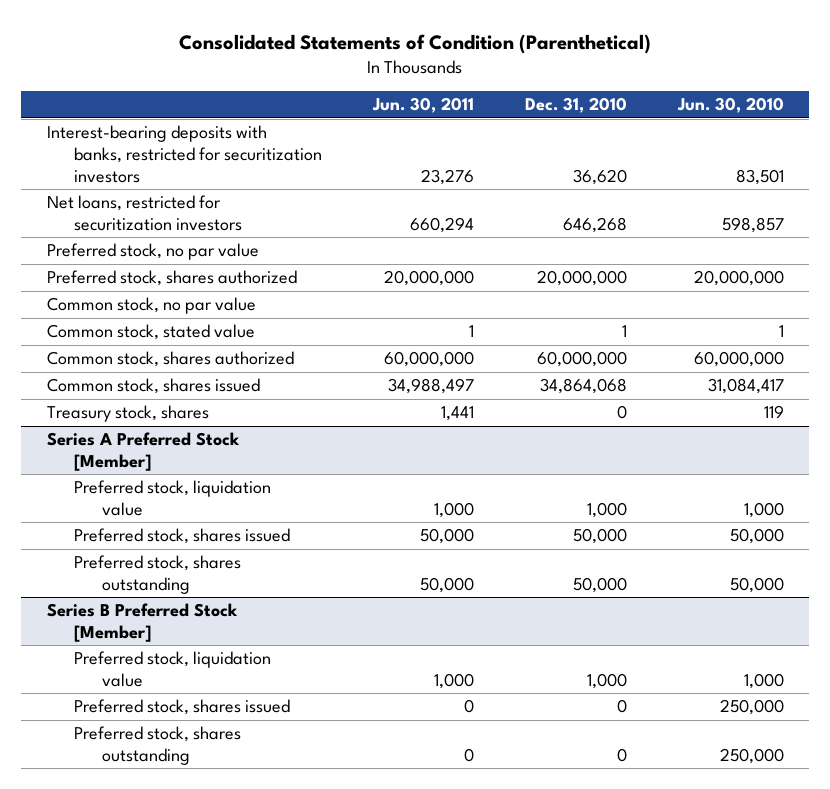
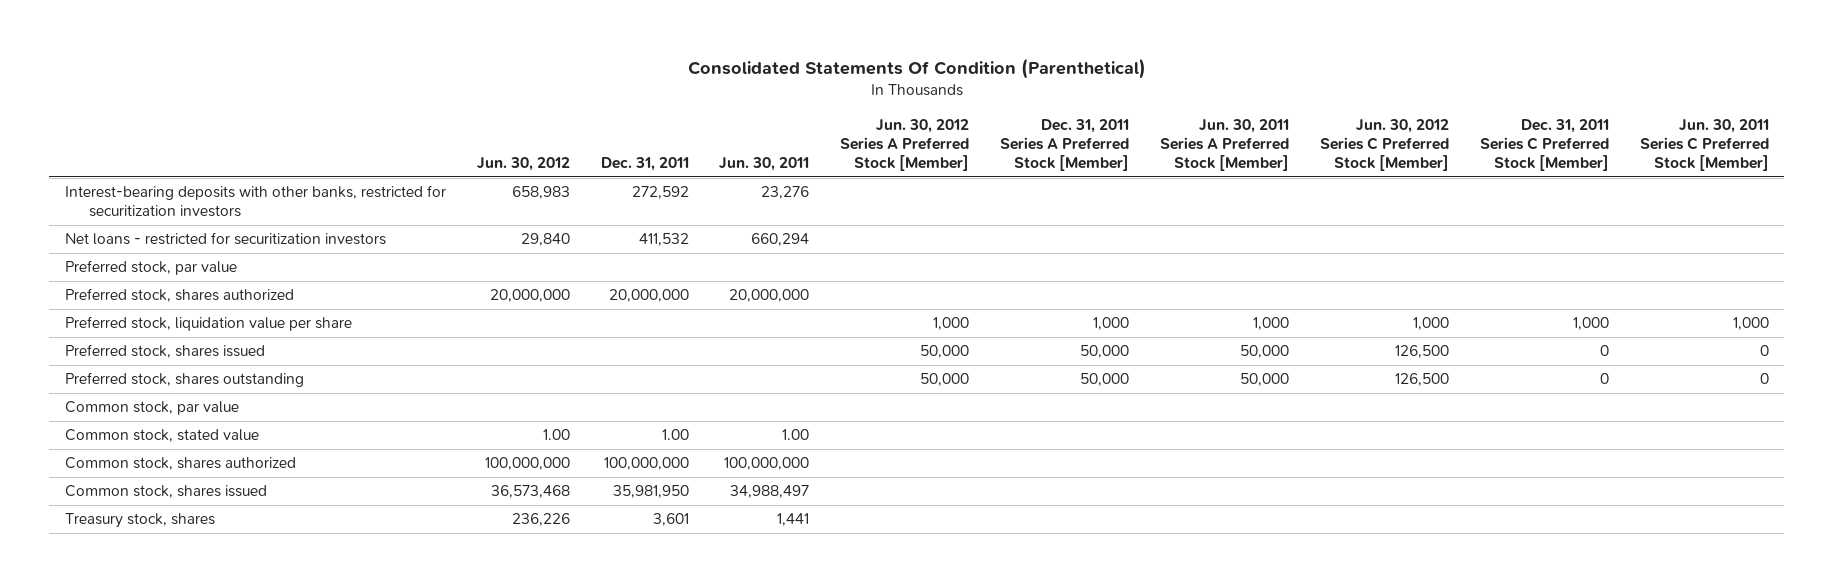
[179,33,652,54] Consolidated Statements of Condition (Parenthetical) -> [687,57,1146,79] Consolidated Statements Of Condition (Parenthetical)
[524,97,627,114] Dec. 31, 2010 -> none
[676,97,784,114] Jun. 30, 2010 -> none
none -> [476,157,570,172] Jun. 30, 2012
none -> [600,157,689,172] Dec. 31, 2011
none -> [840,118,970,172] Jun. 30, 2012 Series A Preferred Stock [Member]
none -> [1000,118,1130,172] Dec. 31, 2011 Series A Preferred Stock [Member]
none -> [1159,118,1289,172] Jun. 30, 2011 Series A Preferred Stock [Member]
none -> [1319,118,1449,172] Jun. 30, 2012 Series C Preferred Stock [Member]
none -> [1479,118,1609,172] Dec. 31, 2011 Series C Preferred Stock [Member]
none -> [1639,118,1769,172] Jun. 30, 2011 Series C Preferred Stock [Member]
[46,125,323,183] Interest-bearing deposits with banks, restricted for securitization investors -> [64,185,446,218] Interest-bearing deposits with other banks, restricted for securitization investors
[46,195,243,231] Net loans, restricted for securitization investors -> [64,232,386,246] Net loans - restricted for securitization investors
[46,243,259,261] Preferred stock, no par value -> [64,260,237,276] Preferred stock, par value
none -> [64,316,352,332] Preferred stock, liquidation value per share
none -> [64,344,265,359] Preferred stock, shares issued
none -> [64,372,304,388] Preferred stock, shares outstanding
[46,297,256,315] Common stock, no par value -> [64,401,239,416] Common stock, par value
[469,325,475,338] 1 -> [782,429,810,441] 1.00
[384,351,475,368] 60,000,000 -> [724,457,810,471] 100,000,000
[46,432,240,471] Series A Preferred Stock [Member] -> none
[74,480,272,516] Preferred stock, liquidation value -> none
[74,528,291,545] Preferred stock, shares issued -> none
[74,555,242,594] Preferred stock, shares outstanding -> none
[46,603,238,642] Series B Preferred Stock [Member] -> none
[74,651,272,687] Preferred stock, liquidation value -> none
[74,699,291,716] Preferred stock, shares issued -> none
[74,726,242,765] Preferred stock, shares outstanding -> none

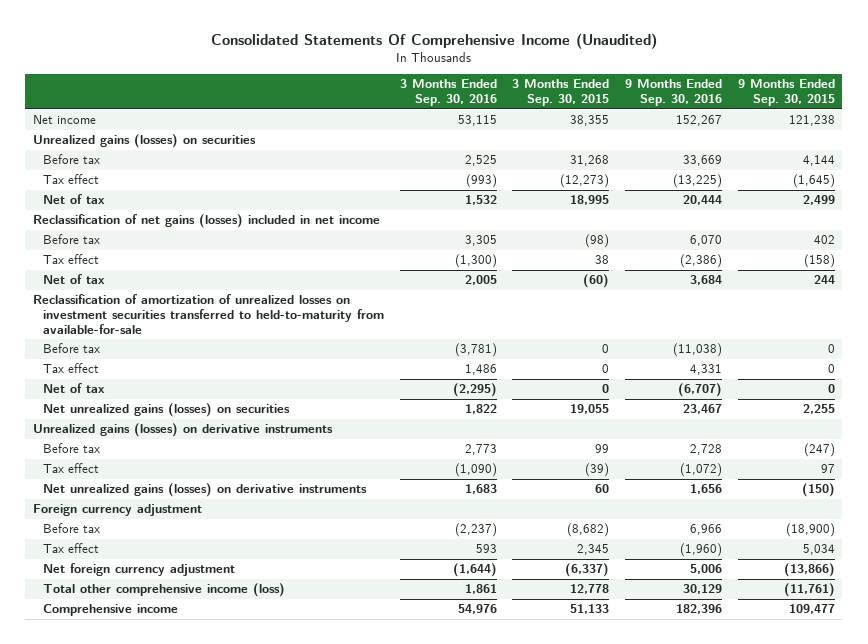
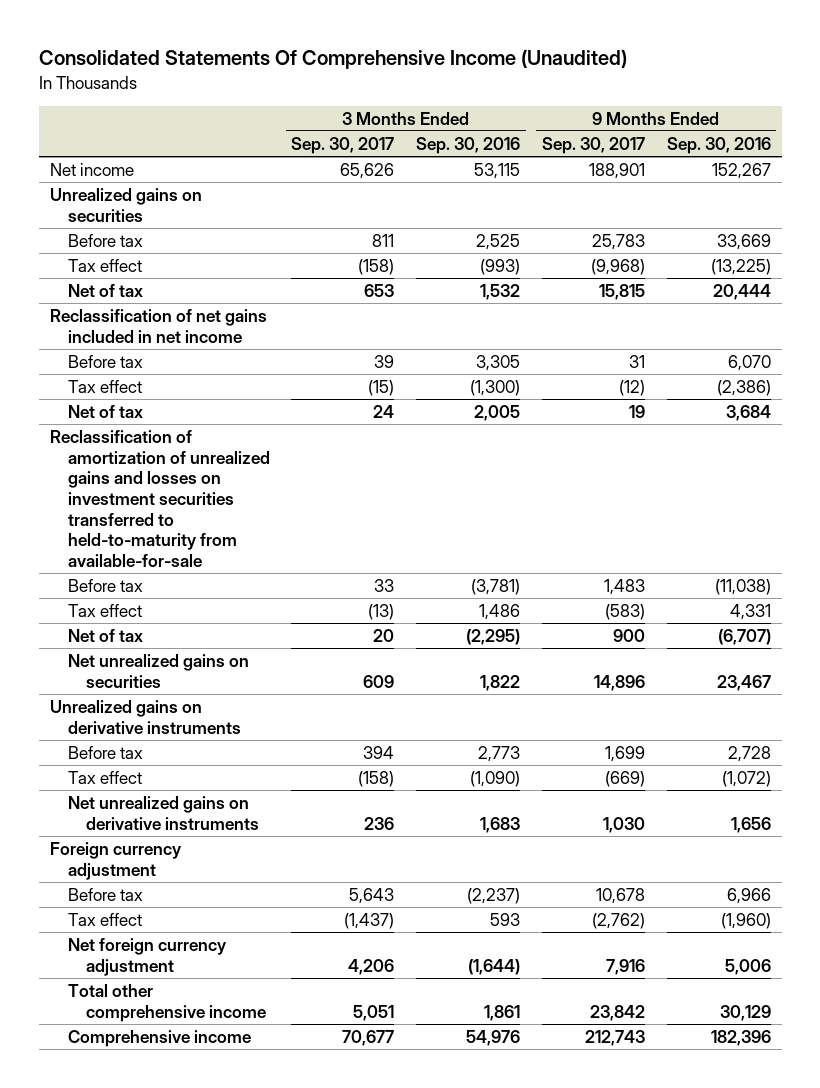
[512,79,610,106] 3 Months Ended Sep. 30, 2015 -> none
[737,79,835,106] 9 Months Ended Sep. 30, 2015 -> none
none -> [291,136,395,154] Sep. 30, 2017
none -> [541,136,645,154] Sep. 30, 2017
[33,134,257,149] Unrealized gains (losses) on securities -> [49,187,202,222] Unrealized gains on securities
[33,214,381,229] Reclassification of net gains (losses) included in net income -> [49,308,267,343] Reclassification of net gains included in net income
[33,294,385,334] Reclassification of amortization of unrealized losses on investment securities transferred to held-to-maturity from available-for-sale -> [49,429,270,567] Reclassification of amortization of unrealized gains and losses on investment securities transferred to held-to-maturity from available-for-sale
[43,403,291,418] Net unrealized gains (losses) on securities -> [67,653,249,688] Net unrealized gains on securities
[33,423,334,438] Unrealized gains (losses) on derivative instruments -> [49,699,241,734] Unrealized gains on derivative instruments
[43,483,368,498] Net unrealized gains (losses) on derivative instruments -> [67,795,259,830] Net unrealized gains on derivative instruments
[43,583,286,598] Total other comprehensive income (loss) -> [67,983,266,1022] Total other comprehensive income

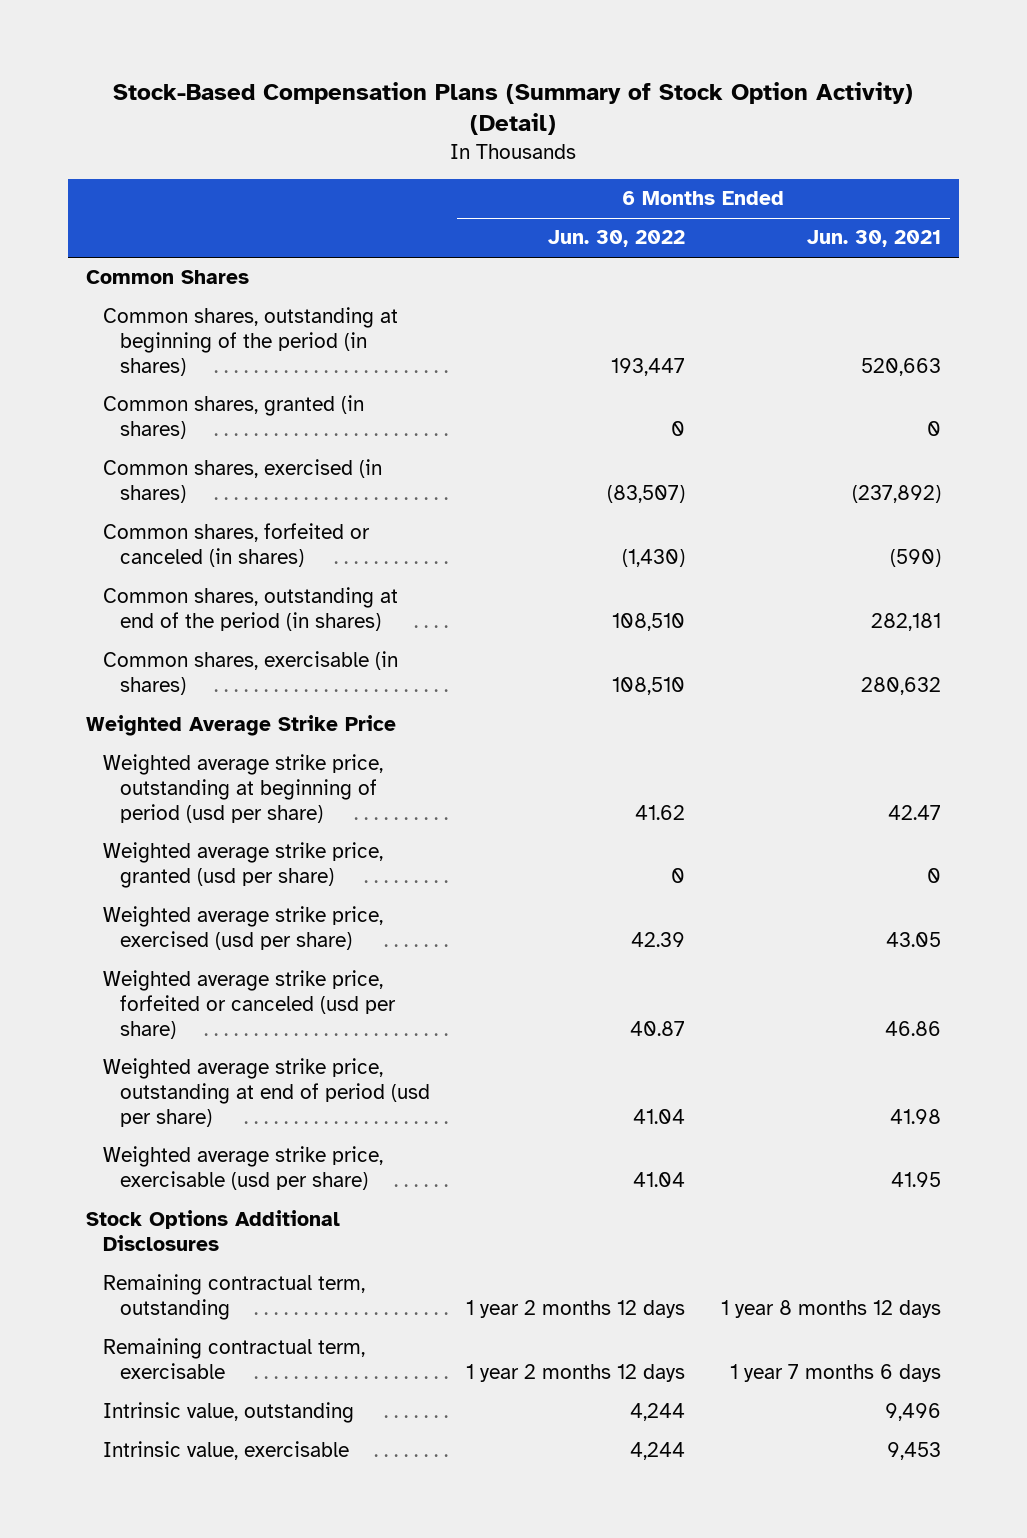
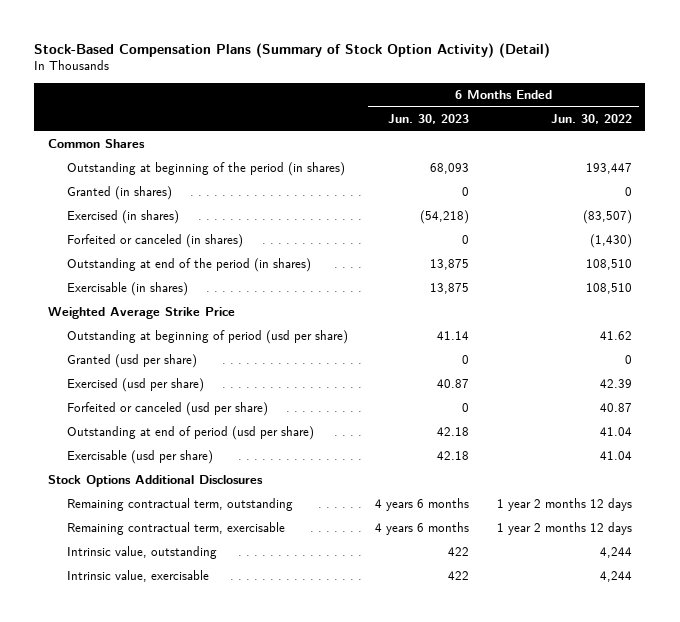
[806,230,941,248] Jun. 30, 2021 -> none
none -> [388,114,470,125] Jun. 30, 2023
[102,307,398,376] Common shares, outstanding at beginning of the period (in shares) -> [66,162,345,177] Outstanding at beginning of the period (in shares)
[102,395,364,439] Common shares, granted (in shares) -> [66,186,172,201] Granted (in shares)
[102,459,382,503] Common shares, exercised (in shares) -> [66,210,179,225] Exercised (in shares)
[102,523,370,567] Common shares, forfeited or canceled (in shares) -> [66,234,243,249] Forfeited or canceled (in shares)
[102,587,398,631] Common shares, outstanding at end of the period (in shares) -> [66,258,311,273] Outstanding at end of the period (in shares)
[102,651,398,695] Common shares, exercisable (in shares) -> [66,282,188,297] Exercisable (in shares)
[102,754,383,823] Weighted average strike price, outstanding at beginning of period (usd per share) -> [66,330,348,345] Outstanding at beginning of period (usd per share)
[102,842,383,888] Weighted average strike price, granted (usd per share) -> [66,354,197,369] Granted (usd per share)
[102,906,383,950] Weighted average strike price, exercised (usd per share) -> [66,378,204,393] Exercised (usd per share)
[102,970,396,1039] Weighted average strike price, forfeited or canceled (usd per share) -> [66,402,268,417] Forfeited or canceled (usd per share)
[102,1058,430,1127] Weighted average strike price, outstanding at end of period (usd per share) -> [66,426,314,441] Outstanding at end of period (usd per share)
[102,1146,383,1190] Weighted average strike price, exercisable (usd per share) -> [66,450,213,465] Exercisable (usd per share)

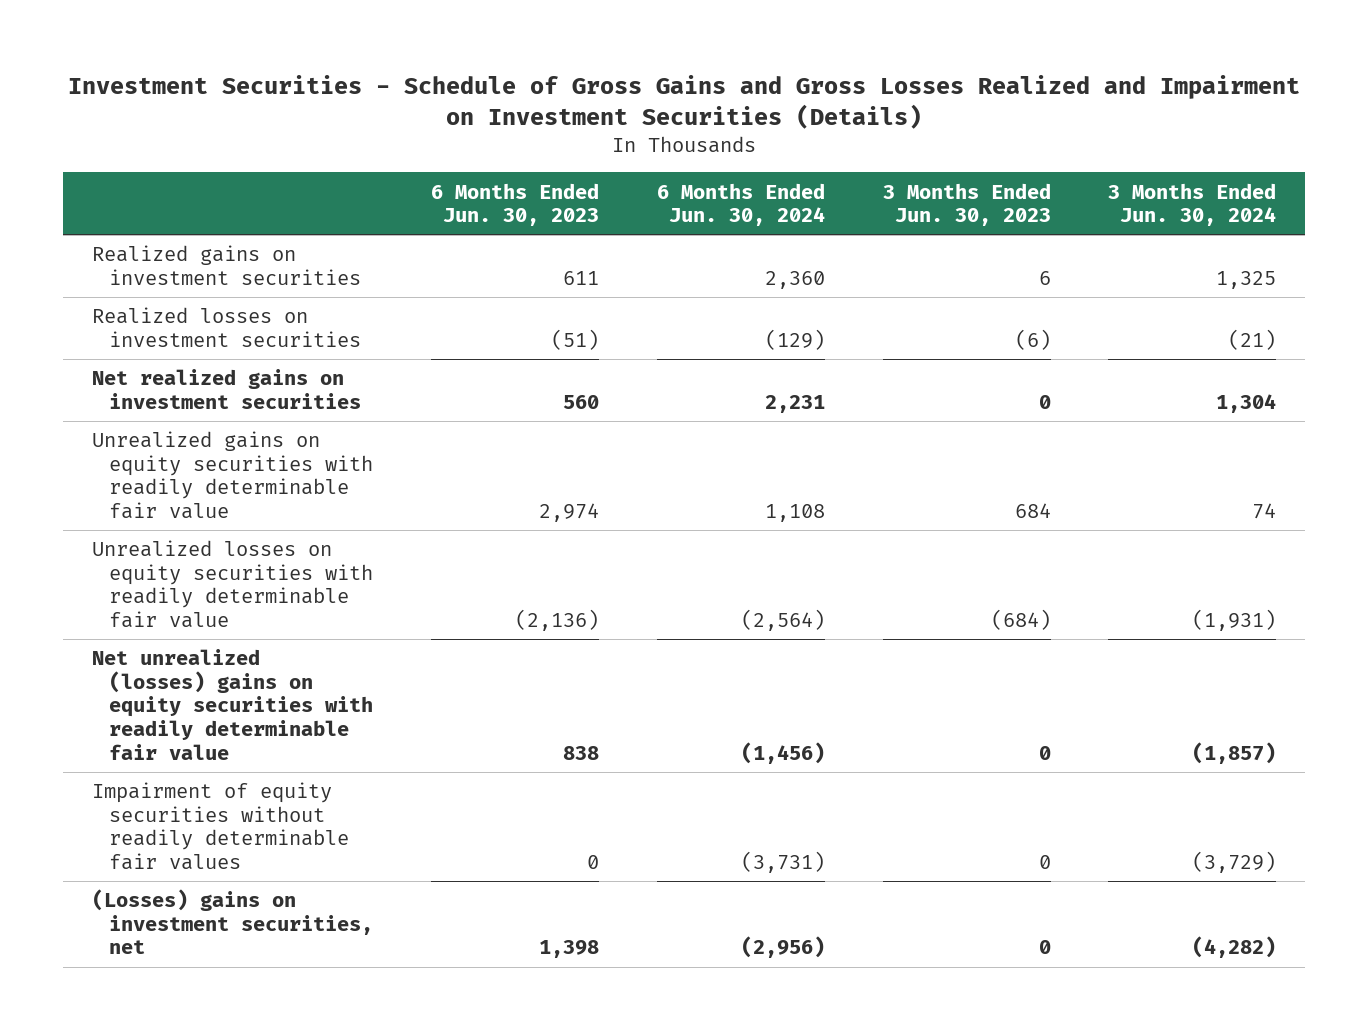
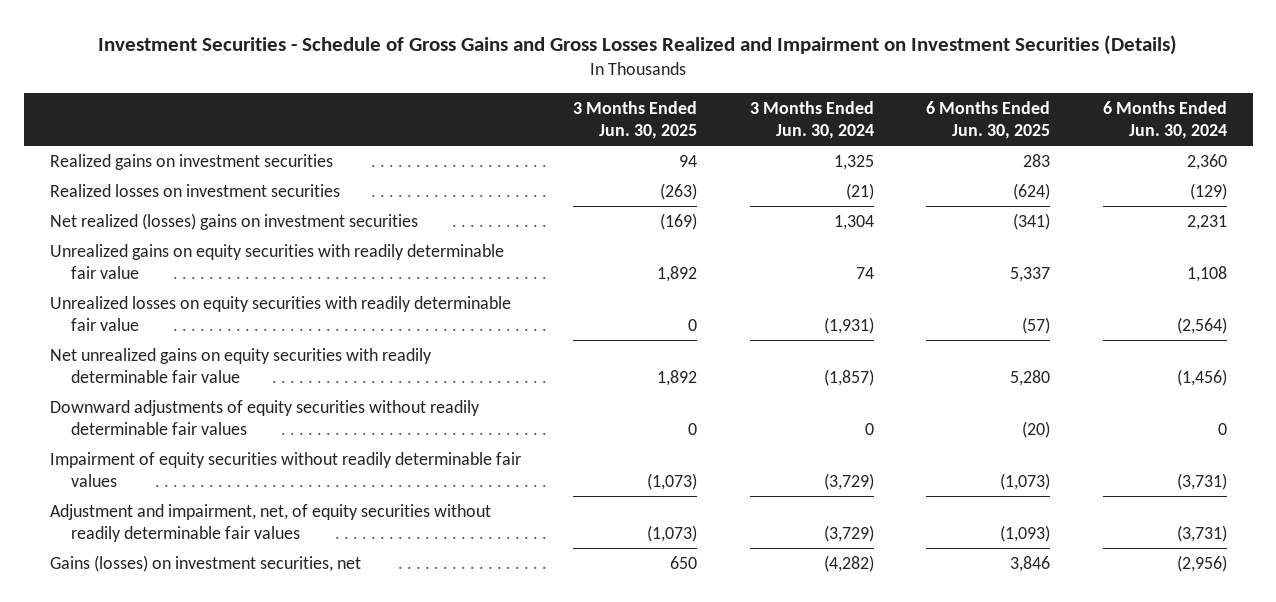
[430,182,599,227] 6 Months Ended Jun. 30, 2023 -> none
[882,182,1051,227] 3 Months Ended Jun. 30, 2023 -> none
none -> [573,100,698,139] 3 Months Ended Jun. 30, 2025
none -> [926,100,1051,139] 6 Months Ended Jun. 30, 2025
[91,369,362,409] Net realized gains on investment securities -> [49,213,418,231] Net realized (losses) gains on investment securities
[91,649,374,760] Net unrealized (losses) gains on equity securities with readily determinable fair value -> [49,348,432,383] Net unrealized gains on equity securities with readily determinable fair value
none -> [49,400,480,435] Downward adjustments of equity securities without readily determinable fair values
none -> [49,504,491,542] Adjustment and impairment, net, of equity securities without readily determinable fair values
[91,889,374,955] (Losses) gains on investment securities, net -> [49,555,361,573] Gains (losses) on investment securities, net

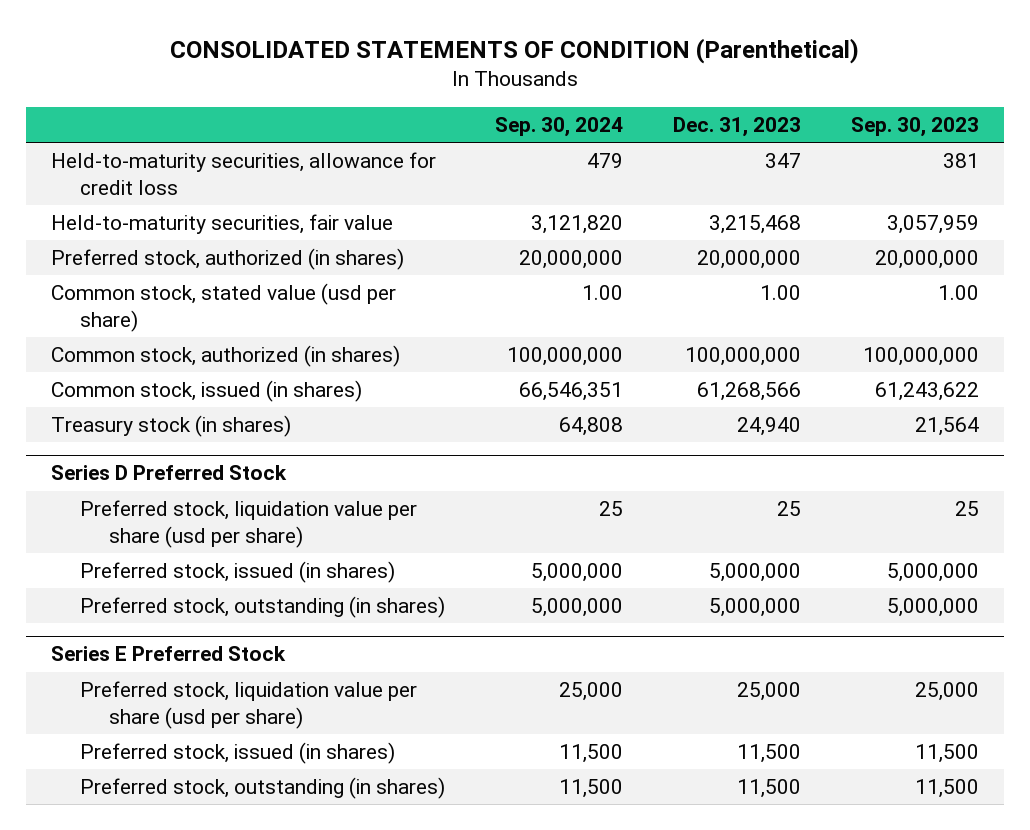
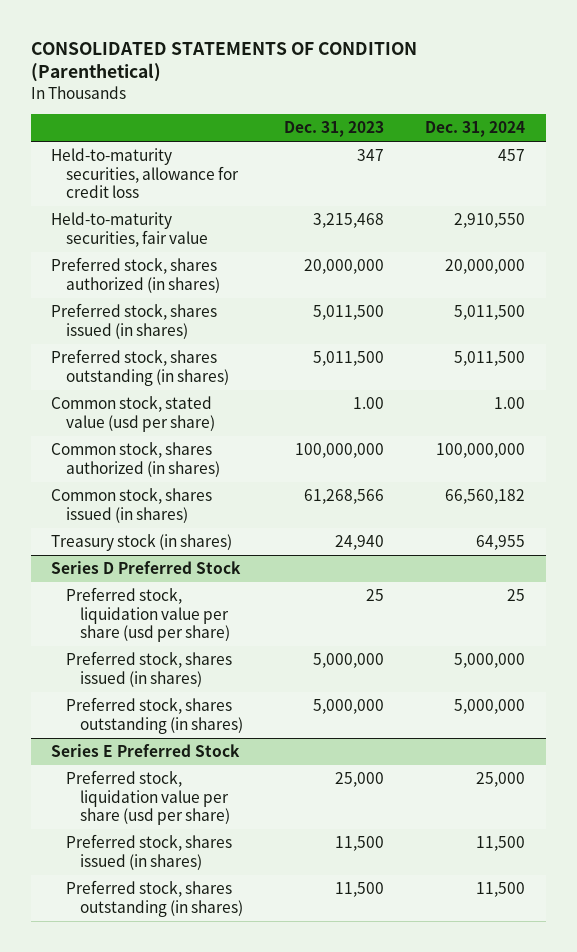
[495,117,624,138] Sep. 30, 2024 -> none
[850,117,979,138] Sep. 30, 2023 -> none
none -> [425,121,526,138] Dec. 31, 2024
[50,247,404,270] Preferred stock, authorized (in shares) -> [51,257,220,293] Preferred stock, shares authorized (in shares)
none -> [51,303,218,339] Preferred stock, shares issued (in shares)
none -> [51,349,229,386] Preferred stock, shares outstanding (in shares)
[50,344,400,367] Common stock, authorized (in shares) -> [51,442,220,477] Common stock, shares authorized (in shares)
[50,379,362,402] Common stock, issued (in shares) -> [51,488,213,523] Common stock, shares issued (in shares)
[80,560,396,583] Preferred stock, issued (in shares) -> [65,651,232,687] Preferred stock, shares issued (in shares)
[80,595,446,618] Preferred stock, outstanding (in shares) -> [65,697,244,734] Preferred stock, shares outstanding (in shares)
[80,741,396,764] Preferred stock, issued (in shares) -> [65,834,232,870] Preferred stock, shares issued (in shares)
[80,776,446,799] Preferred stock, outstanding (in shares) -> [65,880,244,917] Preferred stock, shares outstanding (in shares)

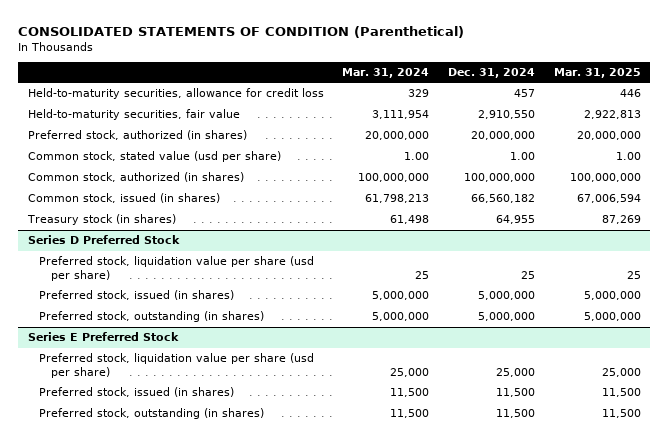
[284,121,385,138] Dec. 31, 2023 -> none
none -> [342,68,430,79] Mar. 31, 2024
none -> [553,68,641,79] Mar. 31, 2025
[51,303,218,339] Preferred stock, shares issued (in shares) -> none
[51,349,229,386] Preferred stock, shares outstanding (in shares) -> none
[51,257,220,293] Preferred stock, shares authorized (in shares) -> [27,130,247,141] Preferred stock, authorized (in shares)
[51,442,220,477] Common stock, shares authorized (in shares) -> [27,172,244,183] Common stock, authorized (in shares)
[51,488,213,523] Common stock, shares issued (in shares) -> [27,193,220,204] Common stock, issued (in shares)
[65,651,232,687] Preferred stock, shares issued (in shares) -> [39,290,235,301] Preferred stock, issued (in shares)
[65,697,244,734] Preferred stock, shares outstanding (in shares) -> [39,311,265,323] Preferred stock, outstanding (in shares)
[65,834,232,870] Preferred stock, shares issued (in shares) -> [39,387,235,398] Preferred stock, issued (in shares)
[65,880,244,917] Preferred stock, shares outstanding (in shares) -> [39,408,265,420] Preferred stock, outstanding (in shares)

